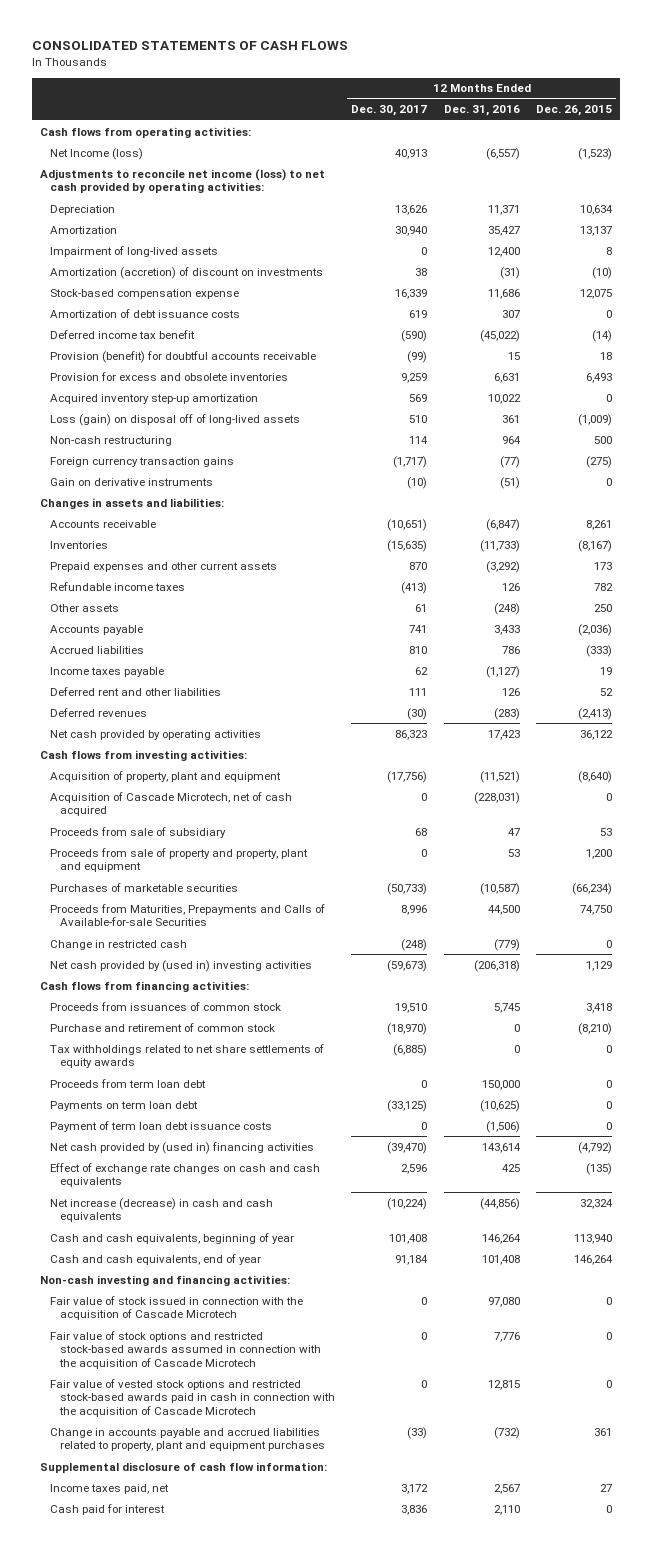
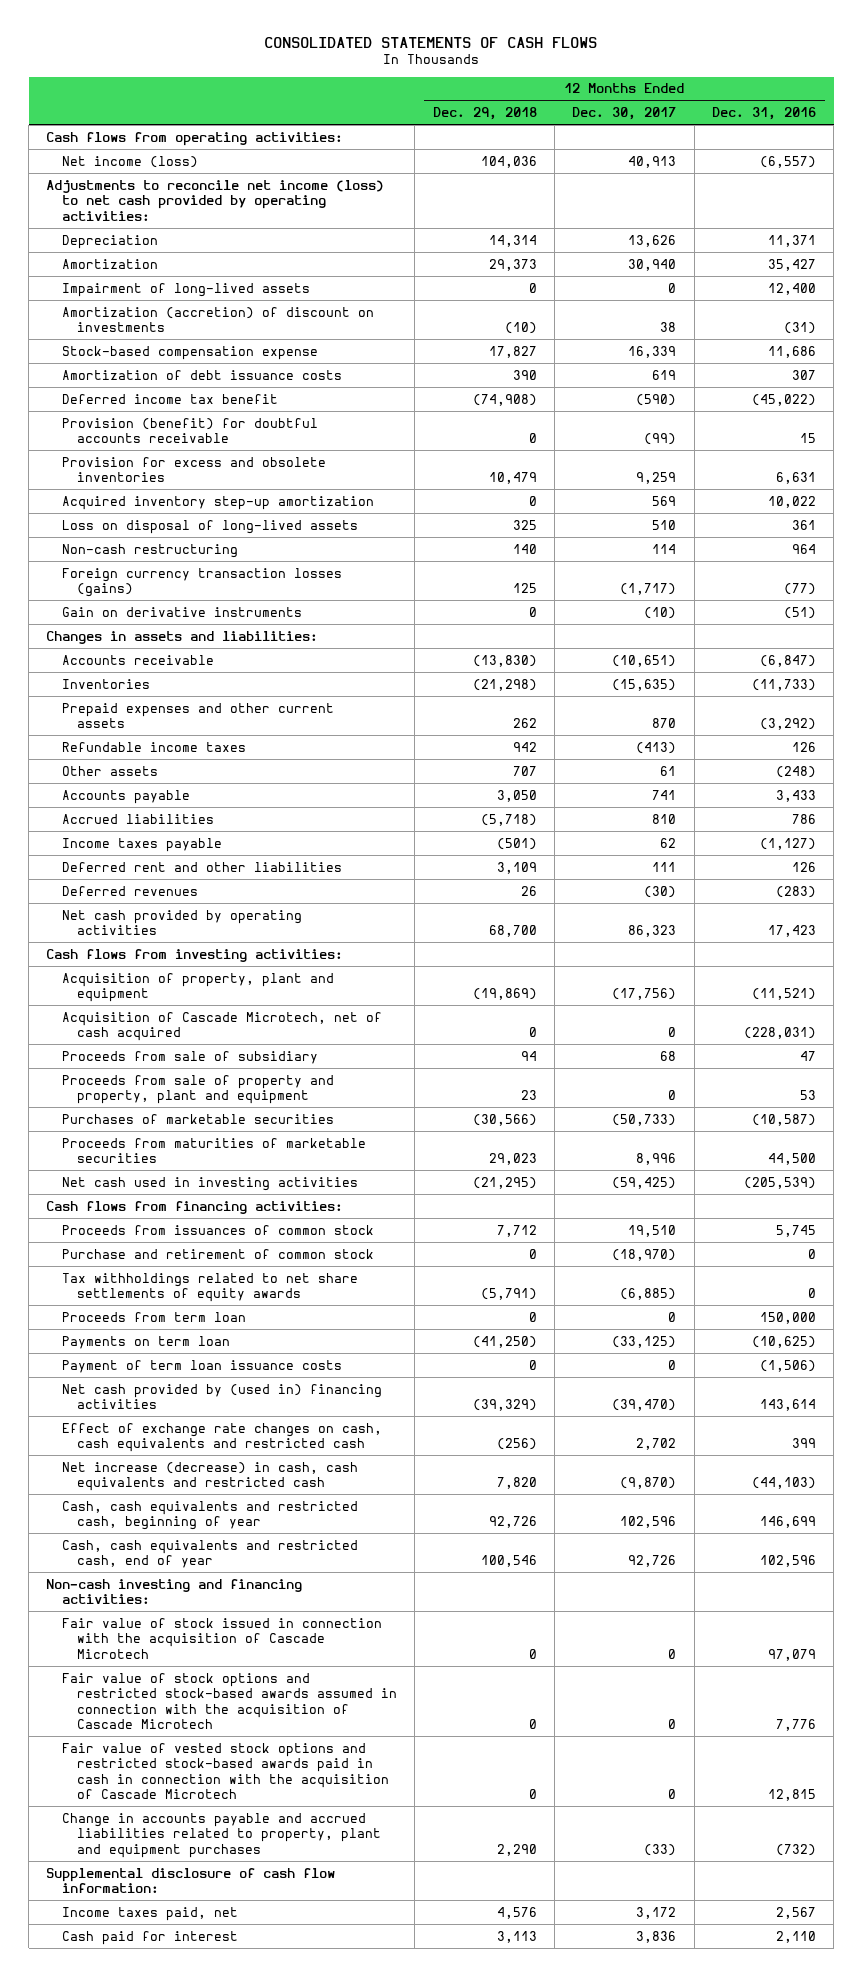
[536,105,613,117] Dec. 26, 2015 -> none
none -> [432,106,537,120] Dec. 29, 2018
[50,147,144,160] Net Income (loss) -> [61,155,198,168] Net income (loss)
[50,413,301,426] Loss (gain) on disposal off of long-lived assets -> [61,519,358,534] Loss on disposal of long-lived assets
[50,456,235,467] Foreign currency transaction gains -> [61,567,342,598] Foreign currency transaction losses (gains)
[50,939,188,950] Change in restricted cash -> none
[50,903,326,927] Proceeds from Maturities, Prepayments and Calls of Available-for-sale Securities -> [61,1137,366,1164] Proceeds from maturities of marketable securities
[50,959,313,972] Net cash provided by (used in) investing activities -> [61,1176,358,1191] Net cash used in investing activities
[387,959,428,972] (59,673) -> [612,1176,677,1189] (59,425)
[473,959,520,972] (206,318) -> [743,1176,816,1189] (205,539)
[50,1078,207,1088] Proceeds from term loan debt -> [61,1311,246,1322] Proceeds from term loan
[50,1100,199,1111] Payments on term loan debt -> [61,1335,230,1349] Payments on term loan
[50,1120,273,1132] Payment of term loan debt issuance costs -> [61,1359,342,1373] Payment of term loan issuance costs
[50,1162,321,1188] Effect of exchange rate changes on cash and cash equivalents -> [61,1422,382,1453] Effect of exchange rate changes on cash, cash equivalents and restricted cash
[401,1163,428,1174] 2,596 -> [636,1438,677,1451] 2,702
[501,1163,520,1172] 425 -> [791,1438,816,1449] 399
[50,1197,274,1223] Net increase (decrease) in cash and cash equivalents -> [61,1461,358,1492] Net increase (decrease) in cash, cash equivalents and restricted cash
[387,1197,428,1210] (10,224) -> [620,1477,677,1490] (9,870)
[479,1197,520,1210] (44,856) -> [751,1477,816,1490] (44,103)
[50,1232,295,1244] Cash and cash equivalents, beginning of year -> [61,1500,358,1531] Cash, cash equivalents and restricted cash, beginning of year
[389,1233,428,1244] 101,408 -> [620,1516,677,1529] 102,596
[481,1233,521,1244] 146,264 -> [759,1516,816,1529] 146,699
[50,1253,262,1265] Cash and cash equivalents, end of year -> [61,1539,358,1569] Cash, cash equivalents and restricted cash, end of year
[395,1254,429,1265] 91,184 -> [628,1555,677,1568] 92,726
[481,1254,520,1265] 101,408 -> [759,1555,816,1568] 102,596
[487,1296,520,1307] 97,080 -> [767,1648,816,1661] 97,079

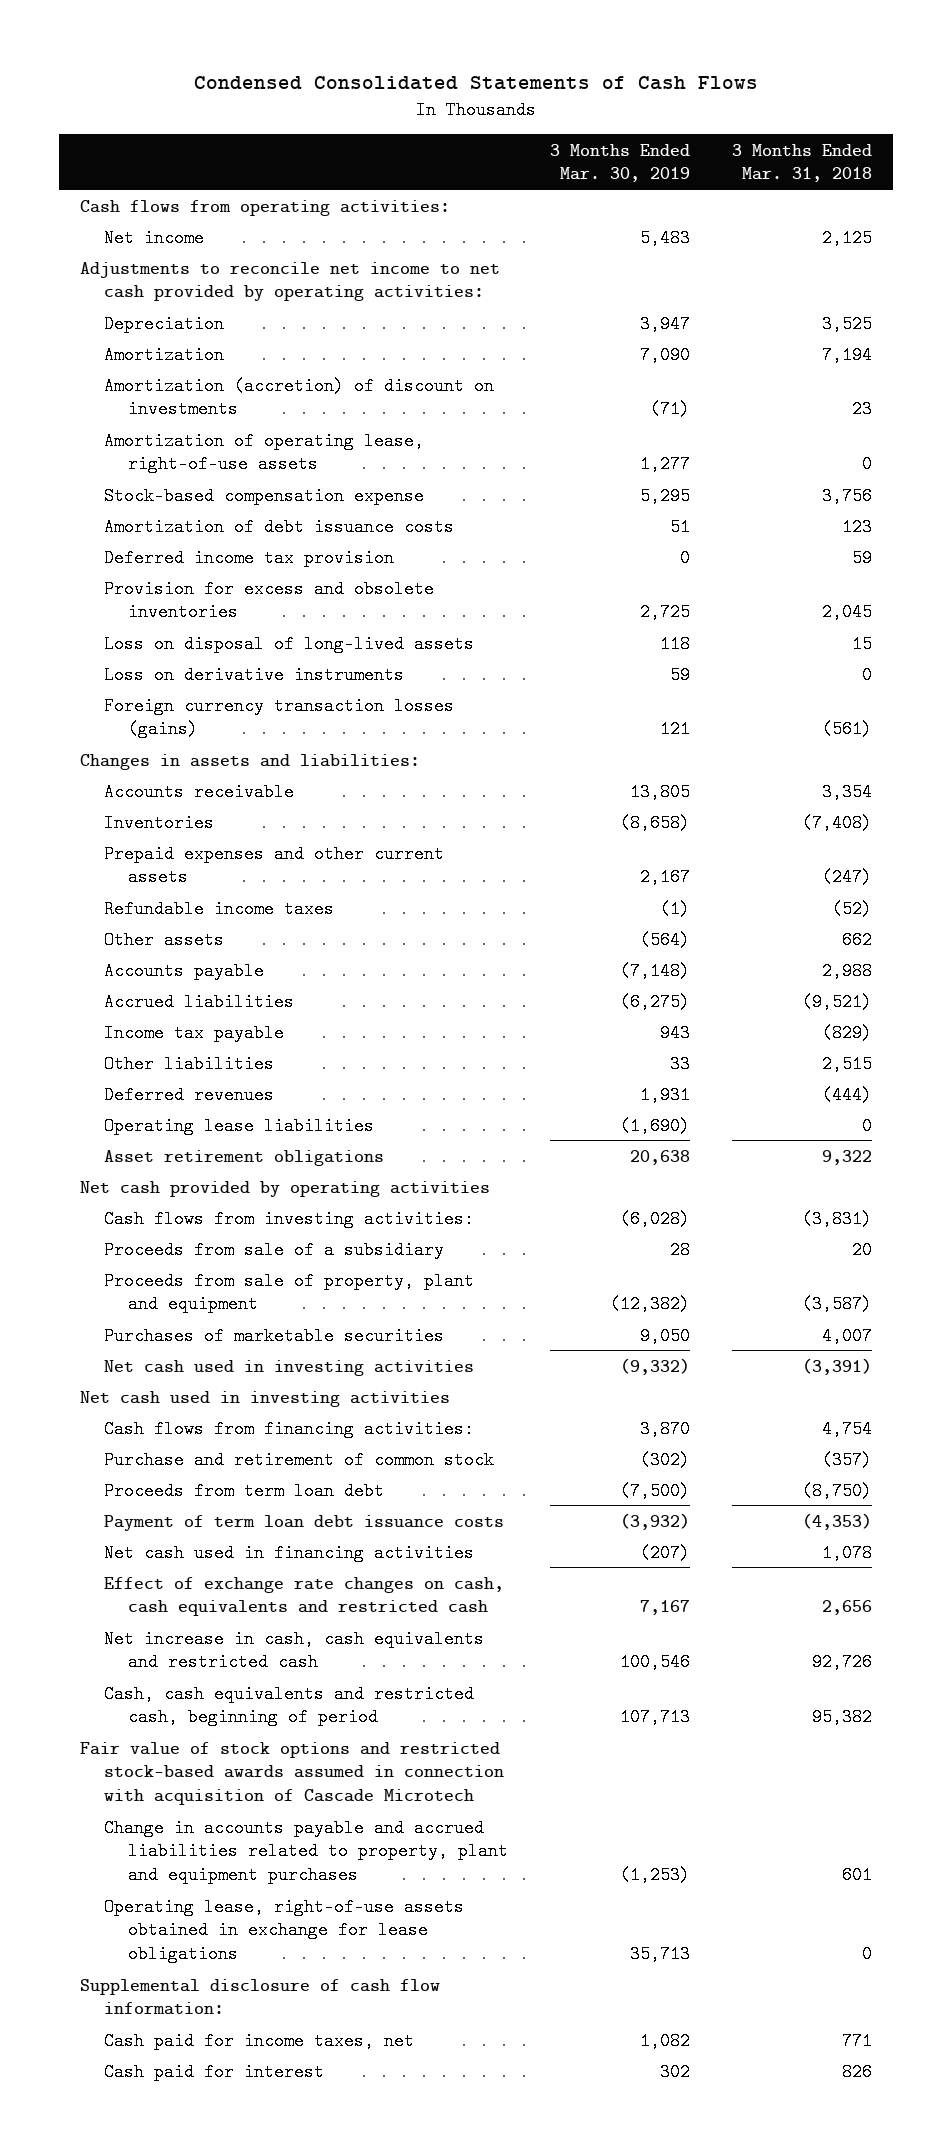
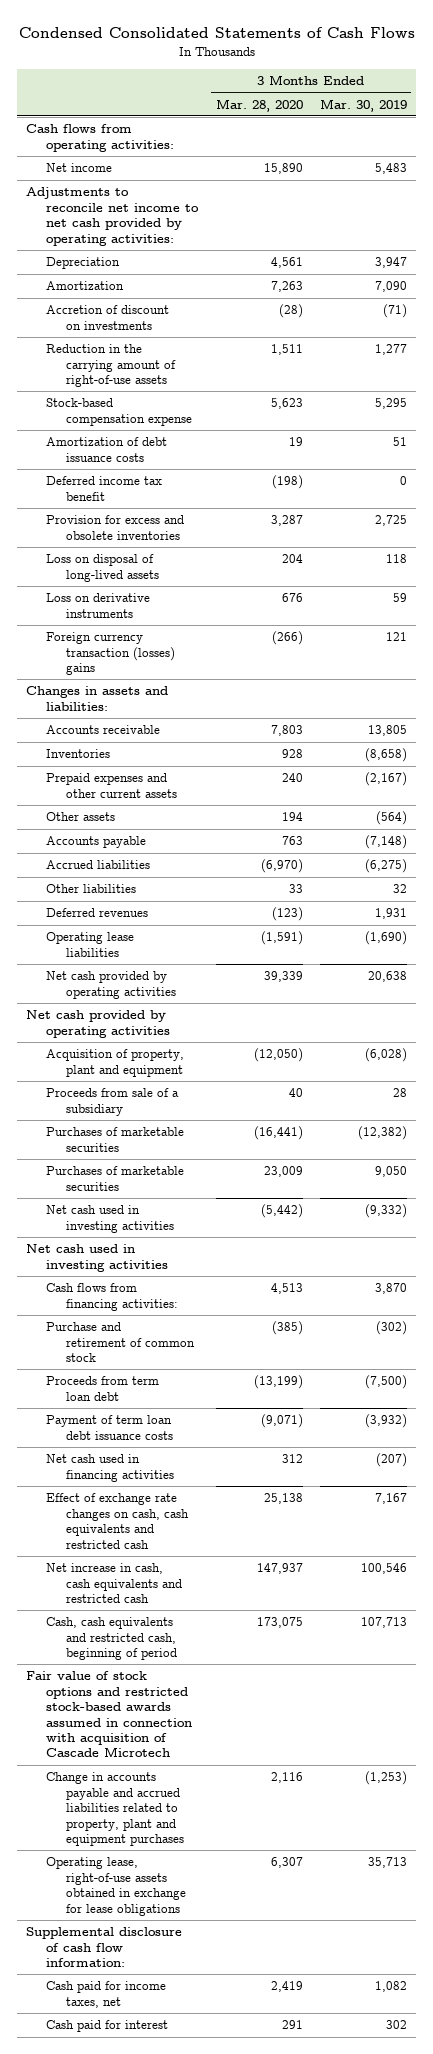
[732,143,873,183] 3 Months Ended Mar. 31, 2018 -> none
none -> [215,98,303,112] Mar. 28, 2020
[104,376,495,419] Amortization (accretion) of discount on investments -> [46,305,170,330] Accretion of discount on investments
[104,431,425,474] Amortization of operating lease, right-of-use assets -> [46,344,177,388] Reduction in the carrying amount of right-of-use assets
[104,548,395,567] Deferred income tax provision -> [46,476,163,501] Deferred income tax benefit
[104,696,455,739] Foreign currency transaction losses (gains) -> [46,632,176,676] Foreign currency transaction (losses) gains
[104,899,335,918] Refundable income taxes -> none
[640,868,691,887] 2,167 -> [364,772,407,787] (2,167)
[104,1023,285,1042] Income tax payable -> none
[670,1054,691,1073] 33 -> [392,884,407,894] 32
[104,1149,385,1166] Asset retirement obligations -> [46,971,177,999] Net cash provided by operating activities
[104,1209,475,1228] Cash flows from investing activities: -> [46,1049,185,1077] Acquisition of property, plant and equipment
[104,1271,475,1314] Proceeds from sale of property, plant and equipment -> [46,1127,185,1152] Purchases of marketable securities

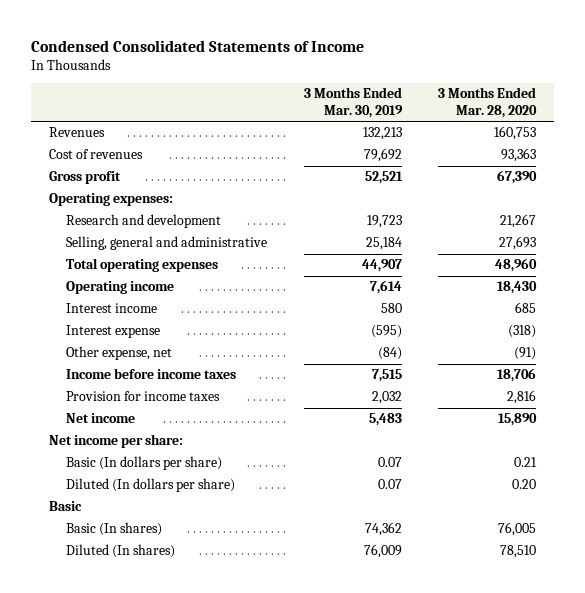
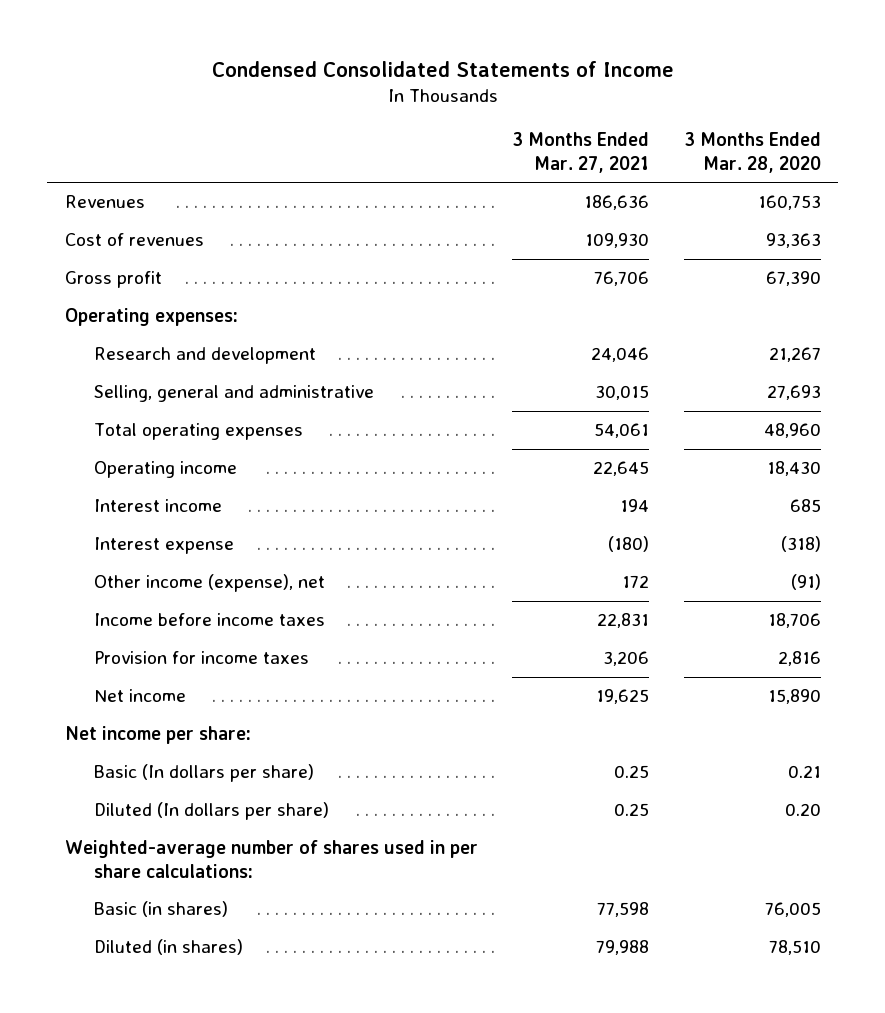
[303,87,403,118] 3 Months Ended Mar. 30, 2019 -> none
none -> [512,132,650,173] 3 Months Ended Mar. 27, 2021
[66,346,173,361] Other expense, net -> [93,574,325,593] Other income (expense), net
[49,501,83,512] Basic -> [64,840,478,878] Weighted-average number of shares used in per share calculations:
[66,522,163,537] Basic (In shares) -> [93,901,228,918] Basic (in shares)
[66,544,176,559] Diluted (In shares) -> [93,939,243,956] Diluted (in shares)

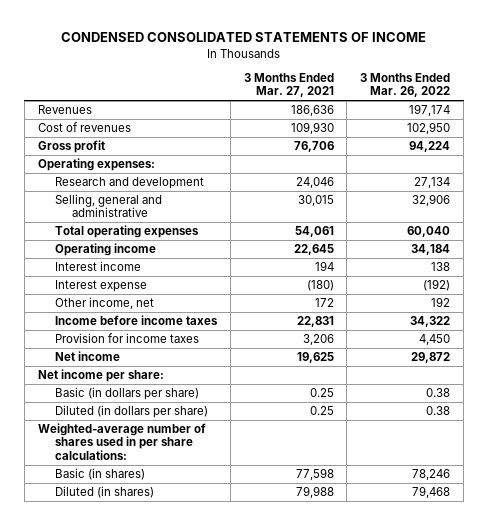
[211,60,674,77] Condensed Consolidated Statements of Income -> [60,32,426,43] CONDENSED CONSOLIDATED STATEMENTS OF INCOME
[683,132,821,173] 3 Months Ended Mar. 28, 2020 -> none
none -> [360,73,451,98] 3 Months Ended Mar. 26, 2022
[93,574,325,593] Other income (expense), net -> [54,297,154,310] Other income, net
[93,764,314,783] Basic (In dollars per share) -> [54,387,199,401] Basic (in dollars per share)
[93,802,329,821] Diluted (In dollars per share) -> [54,405,208,419] Diluted (in dollars per share)

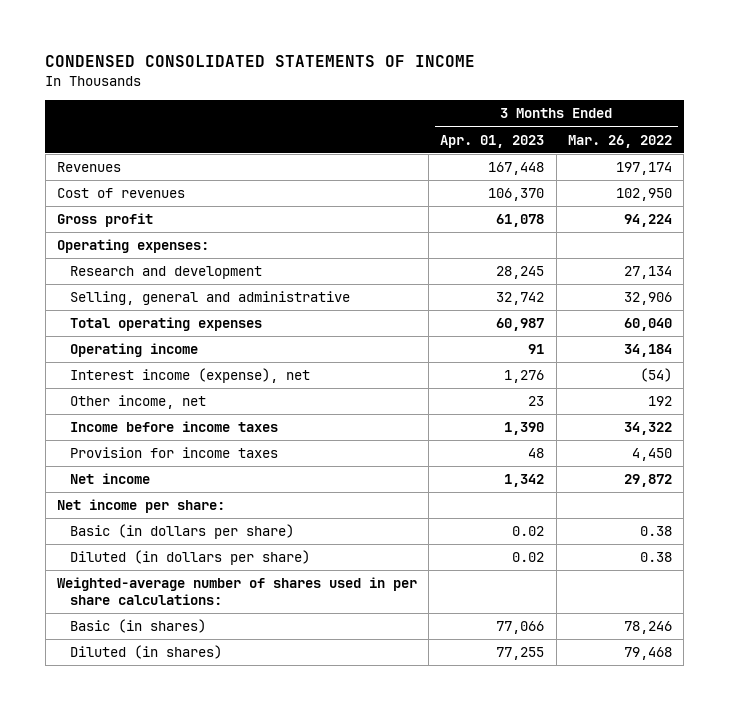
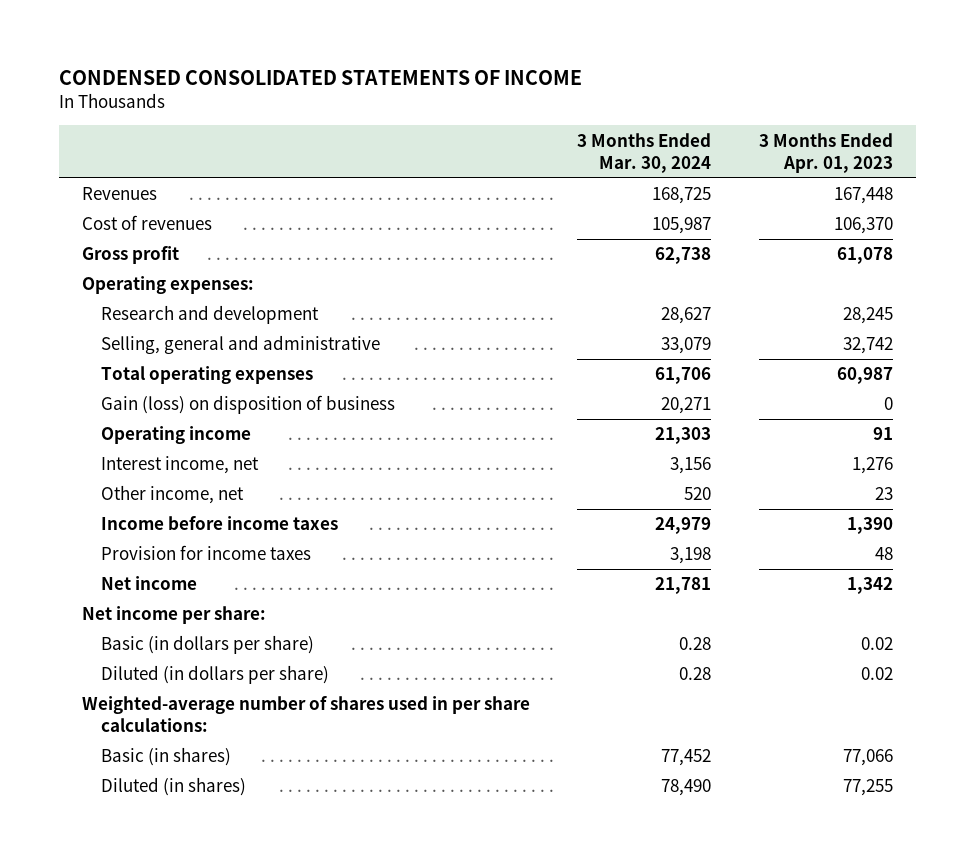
[568,134,673,148] Mar. 26, 2022 -> none
none -> [577,132,712,173] 3 Months Ended Mar. 30, 2024
none -> [101,395,396,415] Gain (loss) on disposition of business
[69,368,310,384] Interest income (expense), net -> [101,456,260,475] Interest income, net

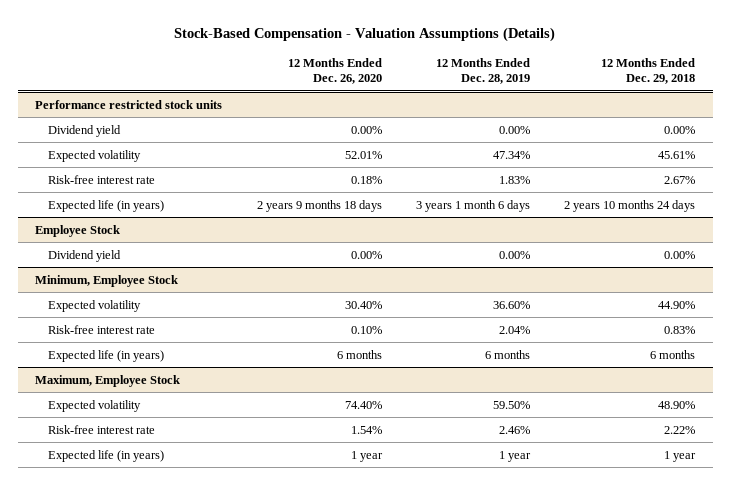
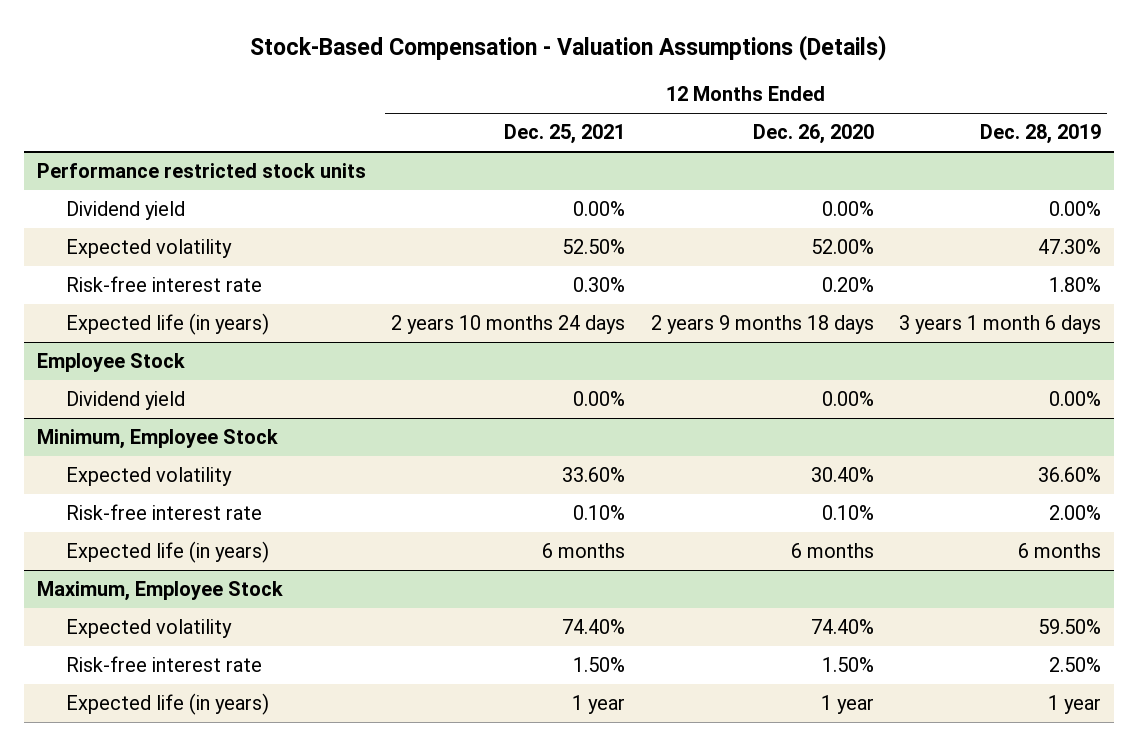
[601,57,696,85] 12 Months Ended Dec. 29, 2018 -> none
none -> [504,124,626,145] Dec. 25, 2021
[344,150,382,159] 52.01% -> [810,239,874,255] 52.00%
[493,150,531,159] 47.34% -> [1038,239,1102,255] 47.30%
[350,175,382,184] 0.18% -> [821,277,874,293] 0.20%
[499,175,531,184] 1.83% -> [1049,277,1102,293] 1.80%
[499,325,531,334] 2.04% -> [1049,505,1102,521] 2.00%
[350,425,382,434] 1.54% -> [821,657,874,673] 1.50%
[499,425,531,434] 2.46% -> [1049,657,1102,673] 2.50%

